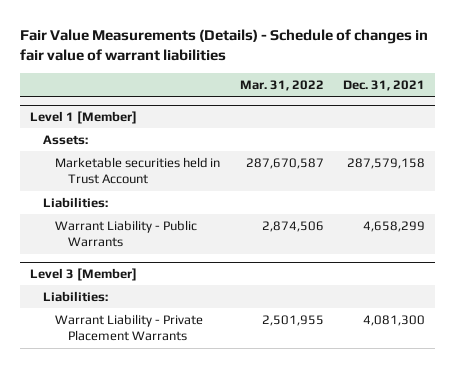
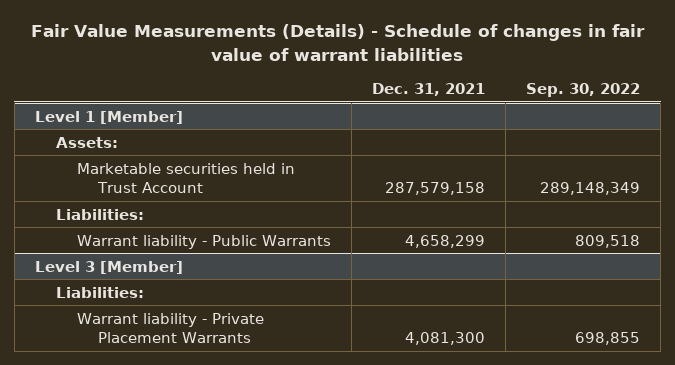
[239,79,324,91] Mar. 31, 2022 -> none
none -> [525,83,640,98] Sep. 30, 2022
[55,219,198,248] Warrant Liability - Public Warrants -> [76,234,331,249] Warrant liability - Public Warrants
[55,313,204,342] Warrant Liability - Private Placement Warrants -> [76,312,264,343] Warrant liability - Private Placement Warrants

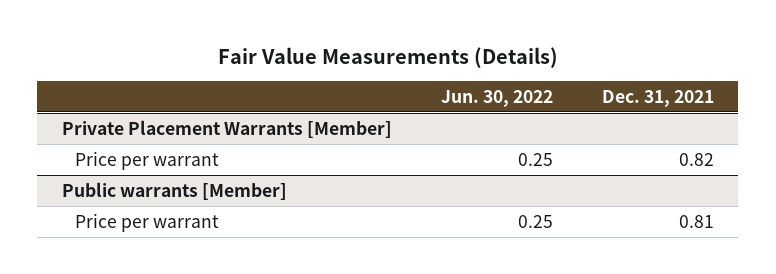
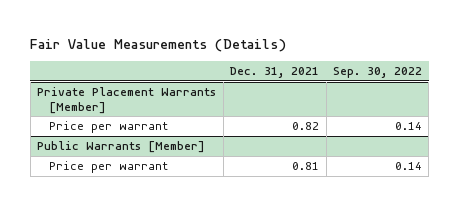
[440,90,553,108] Jun. 30, 2022 -> none
none -> [332,66,422,78] Sep. 30, 2022
[61,181,287,200] Public warrants [Member] -> [37,140,206,153] Public Warrants [Member]

